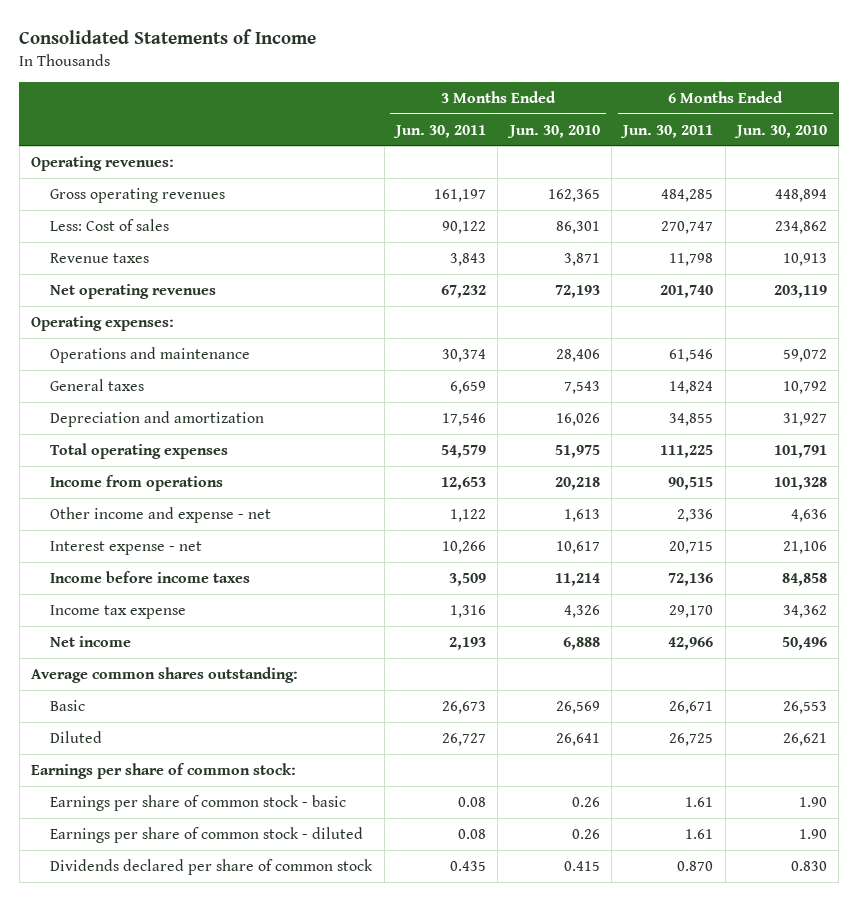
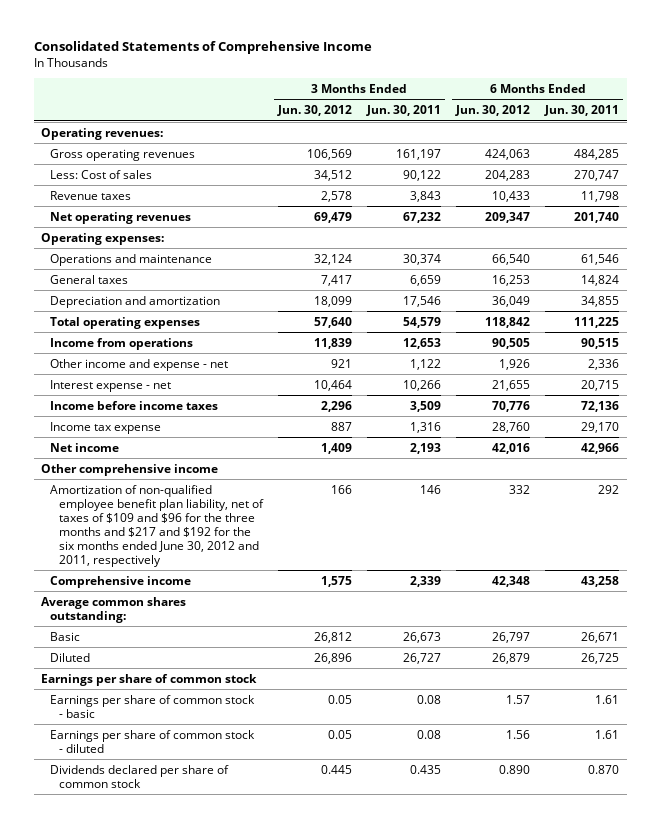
[19,29,317,45] Consolidated Statements of Income -> [33,41,372,55] Consolidated Statements of Comprehensive Income
[506,124,600,138] Jun. 30, 2010 -> none
[734,124,828,138] Jun. 30, 2010 -> none
none -> [276,105,352,117] Jun. 30, 2012
none -> [455,105,531,117] Jun. 30, 2012
none -> [41,463,219,476] Other comprehensive income
none -> [49,484,264,567] Amortization of non-qualified employee benefit plan liability, net of taxes of $109 and $96 for the three months and $217 and $192 for the six months ended June 30, 2012 and 2011, respectively
none -> [49,575,191,588] Comprehensive income
[31,762,297,779] Earnings per share of common stock: -> [41,673,258,686] Earnings per share of common stock

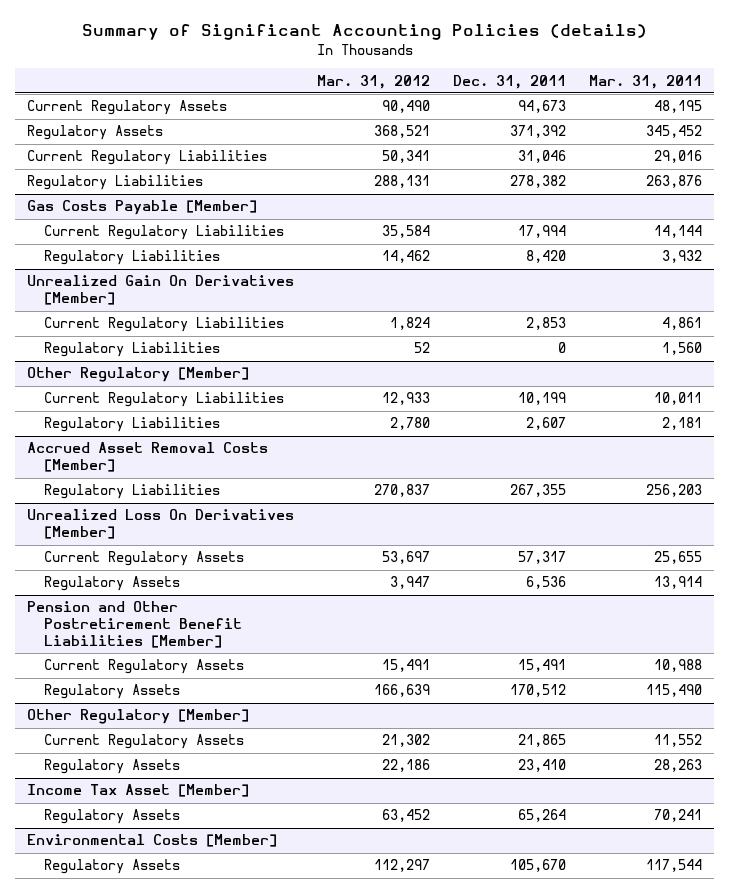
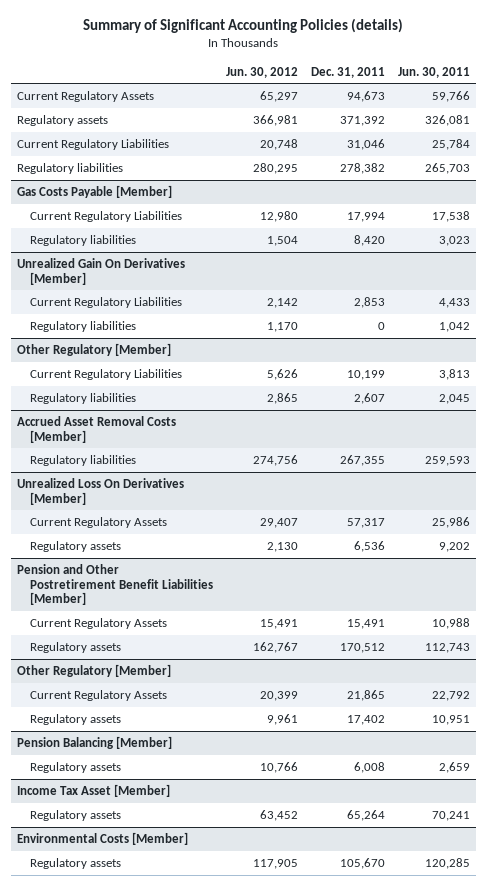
[317,74,431,89] Mar. 31, 2012 -> none
[589,74,703,89] Mar. 31, 2011 -> none
none -> [226,66,299,78] Jun. 30, 2012
none -> [397,66,470,78] Jun. 30, 2011
[27,125,164,141] Regulatory Assets -> [17,114,109,126] Regulatory assets
[27,175,204,191] Regulatory Liabilities -> [17,162,124,174] Regulatory liabilities
[44,250,221,266] Regulatory Liabilities -> [30,234,137,246] Regulatory liabilities
[44,342,221,358] Regulatory Liabilities -> [30,320,137,332] Regulatory liabilities
[44,417,221,433] Regulatory Liabilities -> [30,392,137,404] Regulatory liabilities
[44,484,221,500] Regulatory Liabilities -> [30,454,137,466] Regulatory liabilities
[44,576,181,592] Regulatory Assets -> [30,540,122,552] Regulatory assets
[44,684,181,700] Regulatory Assets -> [30,641,122,653] Regulatory assets
[44,759,181,775] Regulatory Assets -> [30,713,122,725] Regulatory assets
[518,759,567,773] 23,410 -> [346,714,385,725] 17,402
none -> [17,735,173,749] Pension Balancing [Member]
none -> [30,761,122,773] Regulatory assets
[44,809,181,825] Regulatory Assets -> [30,809,122,821] Regulatory assets
[44,859,181,875] Regulatory Assets -> [30,857,122,869] Regulatory assets

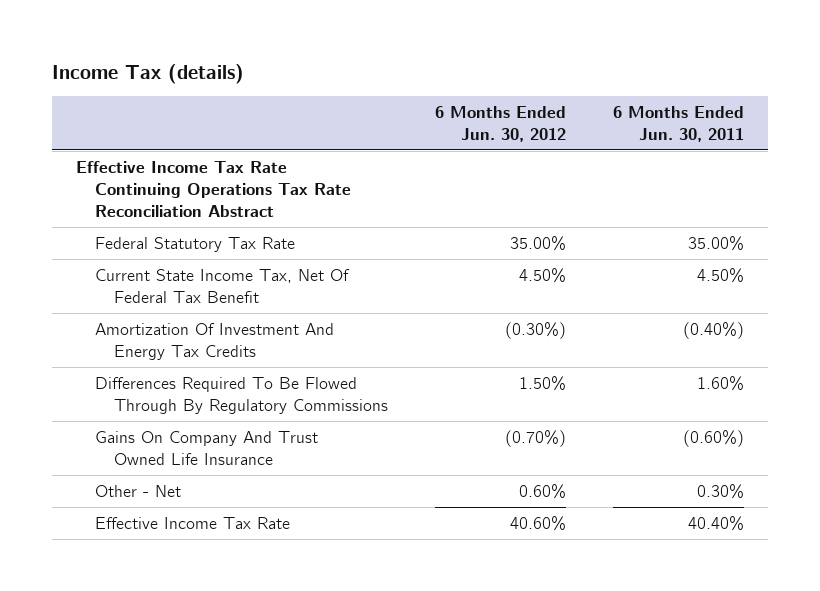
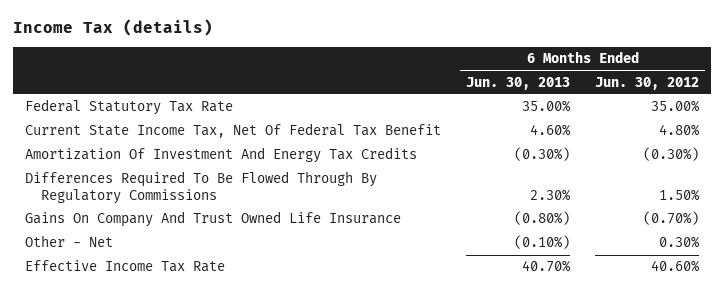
[613,105,745,142] 6 Months Ended Jun. 30, 2011 -> none
none -> [466,76,571,90] Jun. 30, 2013
[75,160,352,217] Effective Income Tax Rate Continuing Operations Tax Rate Reconciliation Abstract -> none
[519,267,567,283] 4.50% -> [658,124,700,137] 4.80%
[519,483,567,499] 0.60% -> [658,236,700,249] 0.30%

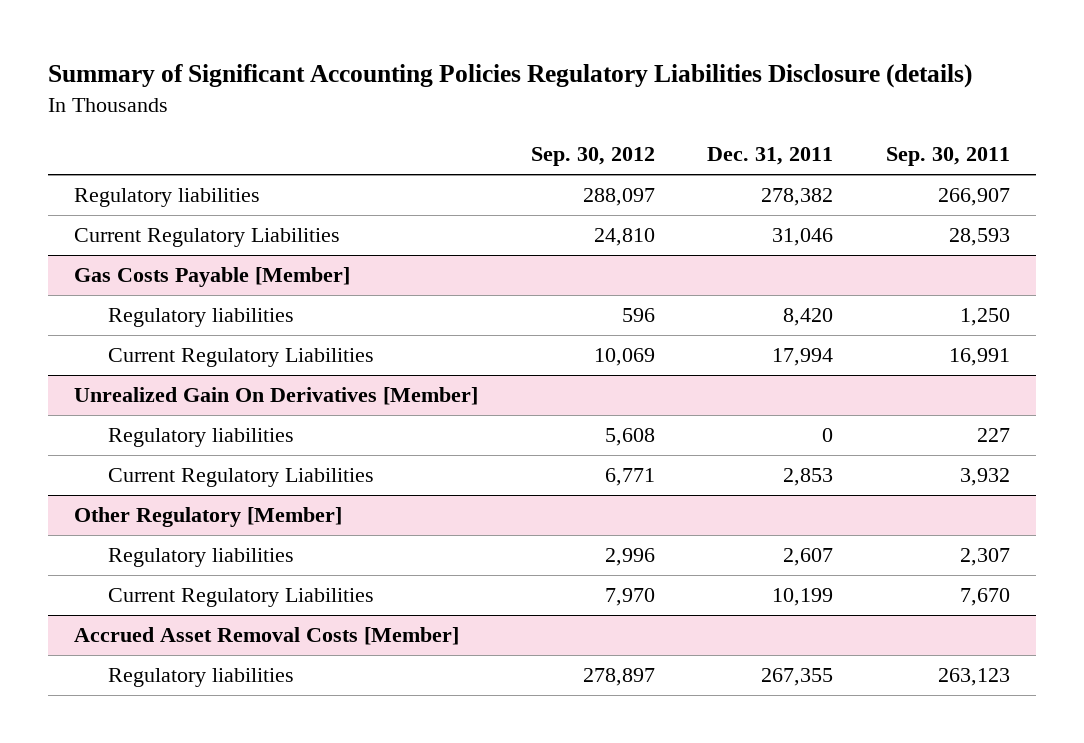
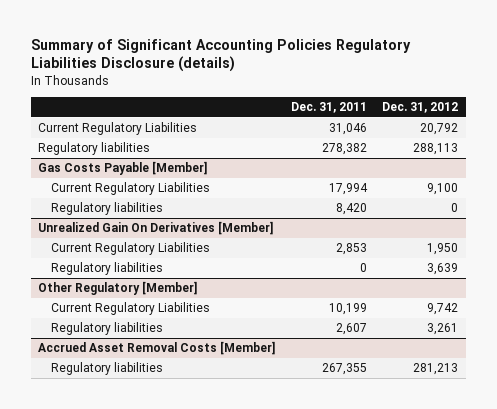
[530,147,655,167] Sep. 30, 2012 -> none
[885,147,1010,167] Sep. 30, 2011 -> none
none -> [382,102,459,114] Dec. 31, 2012
[74,188,261,208] Regulatory liabilities -> [38,142,151,156] Regulatory liabilities
[108,308,295,328] Regulatory liabilities -> [50,202,163,216] Regulatory liabilities
[108,428,295,448] Regulatory liabilities -> [50,262,163,276] Regulatory liabilities
[108,548,295,568] Regulatory liabilities -> [50,322,163,336] Regulatory liabilities

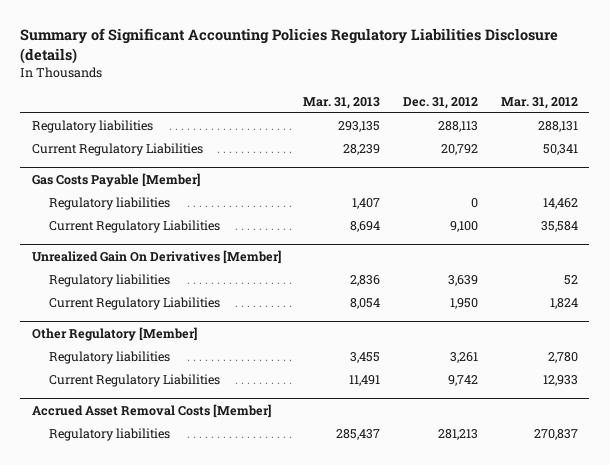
[291,102,368,114] Dec. 31, 2011 -> none
none -> [303,96,381,109] Mar. 31, 2013
none -> [500,96,578,109] Mar. 31, 2012
[38,122,198,136] Current Regulatory Liabilities -> [31,142,203,156] Current Regulatory Liabilities
[50,182,210,196] Current Regulatory Liabilities -> [48,219,220,233] Current Regulatory Liabilities
[50,242,210,256] Current Regulatory Liabilities -> [48,296,220,310] Current Regulatory Liabilities
[50,302,210,316] Current Regulatory Liabilities -> [48,373,220,387] Current Regulatory Liabilities

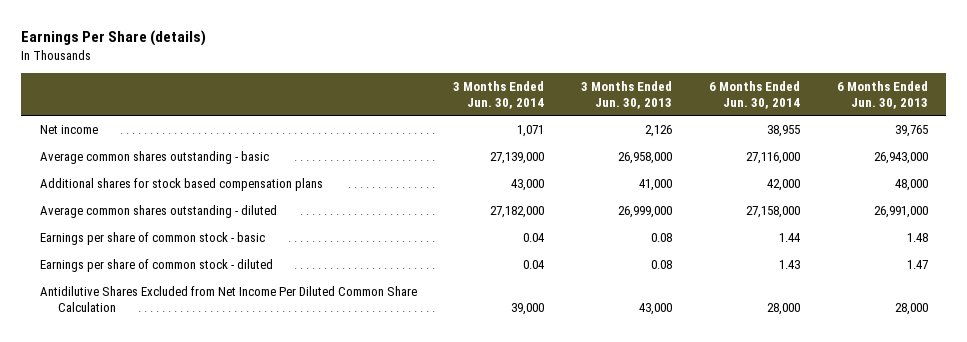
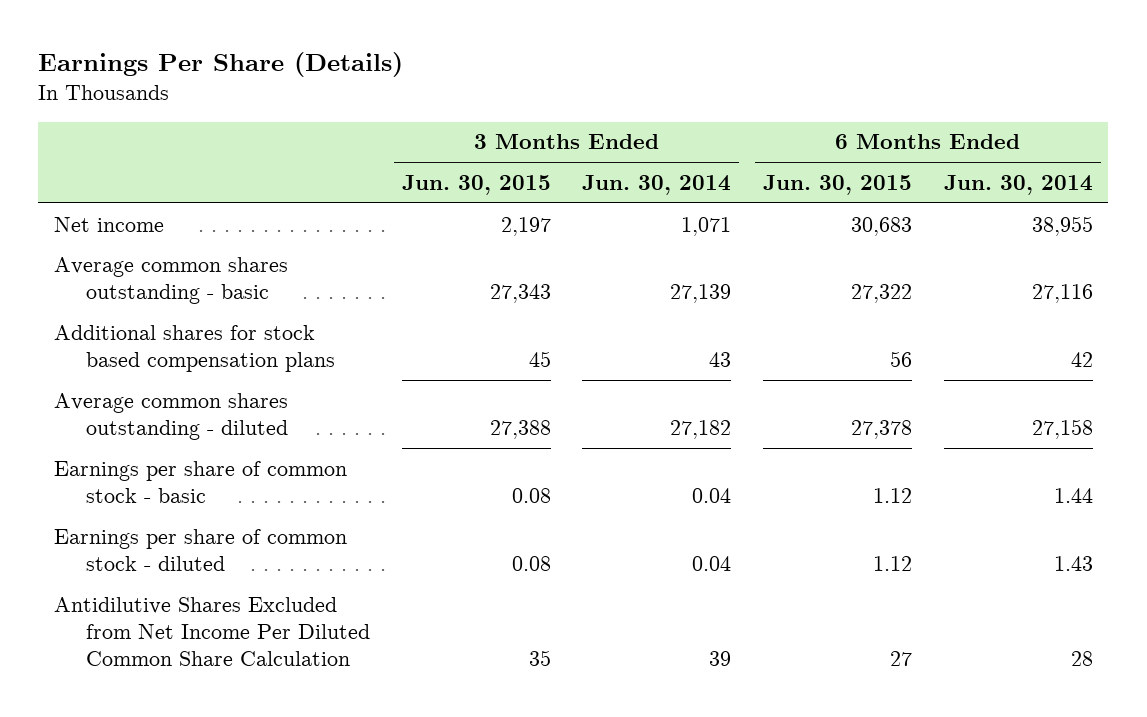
[21,29,207,46] Earnings Per Share (details) -> [38,52,404,78] Earnings Per Share (Details)
[581,80,673,109] 3 Months Ended Jun. 30, 2013 -> none
[836,80,928,109] 6 Months Ended Jun. 30, 2013 -> none
none -> [401,174,551,195] Jun. 30, 2015
none -> [763,174,913,195] Jun. 30, 2015
[490,151,545,164] 27,139,000 -> [670,283,732,303] 27,139
[745,151,800,164] 27,116,000 -> [1031,283,1093,303] 27,116
[511,178,545,191] 43,000 -> [709,351,732,367] 43
[766,178,800,191] 42,000 -> [1070,351,1093,367] 42
[490,205,545,218] 27,182,000 -> [670,419,732,439] 27,182
[745,205,800,218] 27,158,000 -> [1031,418,1093,439] 27,158
[511,303,545,316] 39,000 -> [709,651,732,667] 39
[766,303,800,316] 28,000 -> [1070,651,1093,667] 28

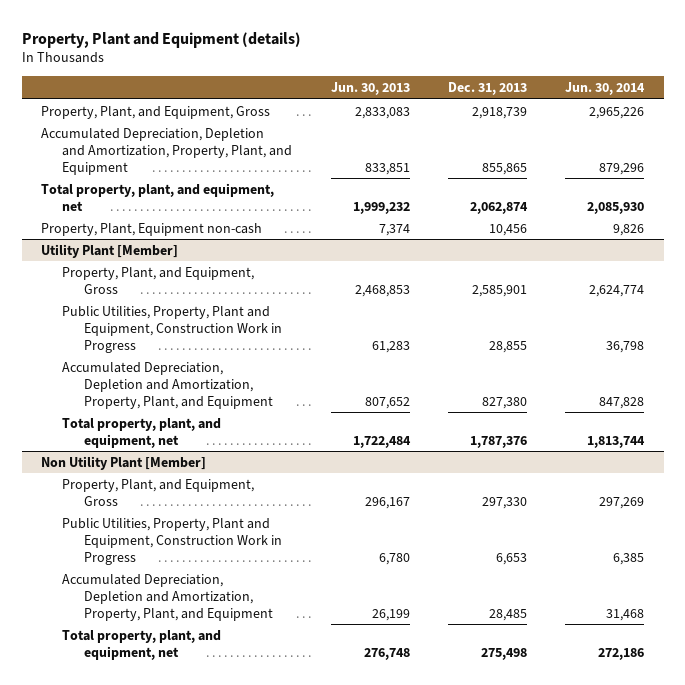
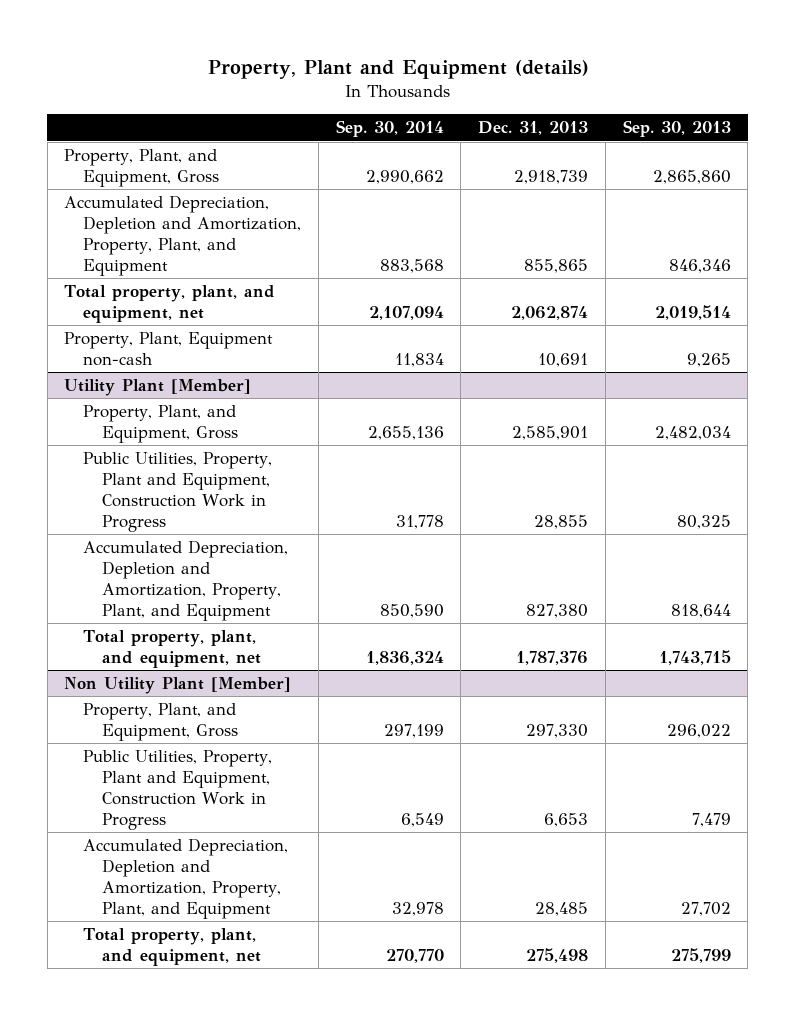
[330,82,410,96] Jun. 30, 2013 -> none
[565,82,646,96] Jun. 30, 2014 -> none
none -> [335,120,444,138] Sep. 30, 2014
none -> [622,120,731,138] Sep. 30, 2013
[489,223,528,236] 10,456 -> [538,353,589,368] 10,691

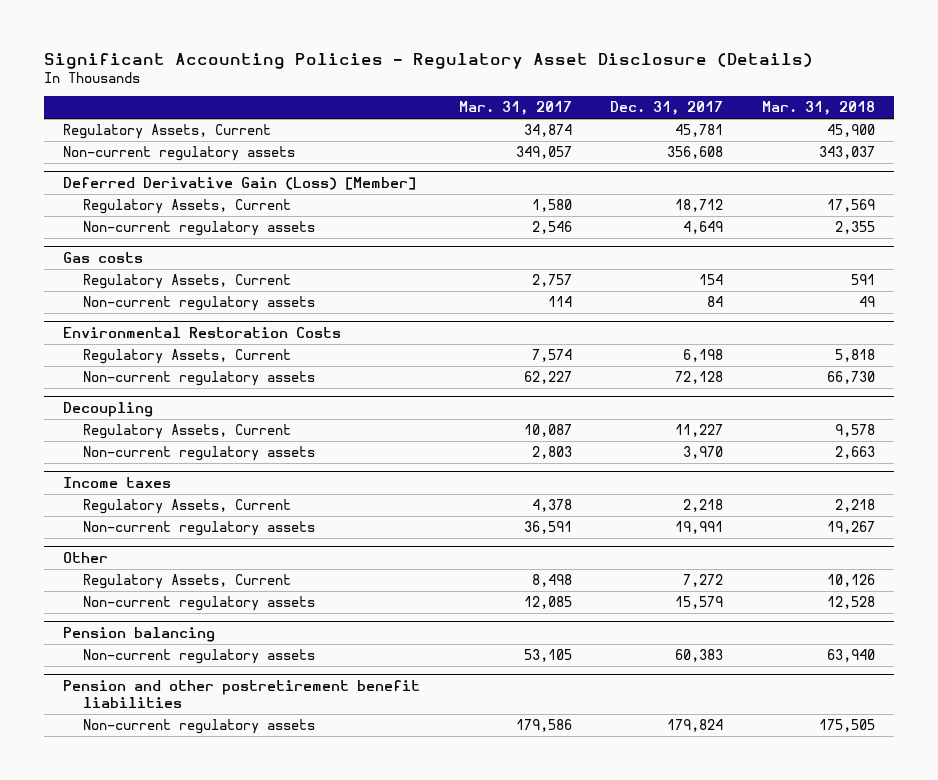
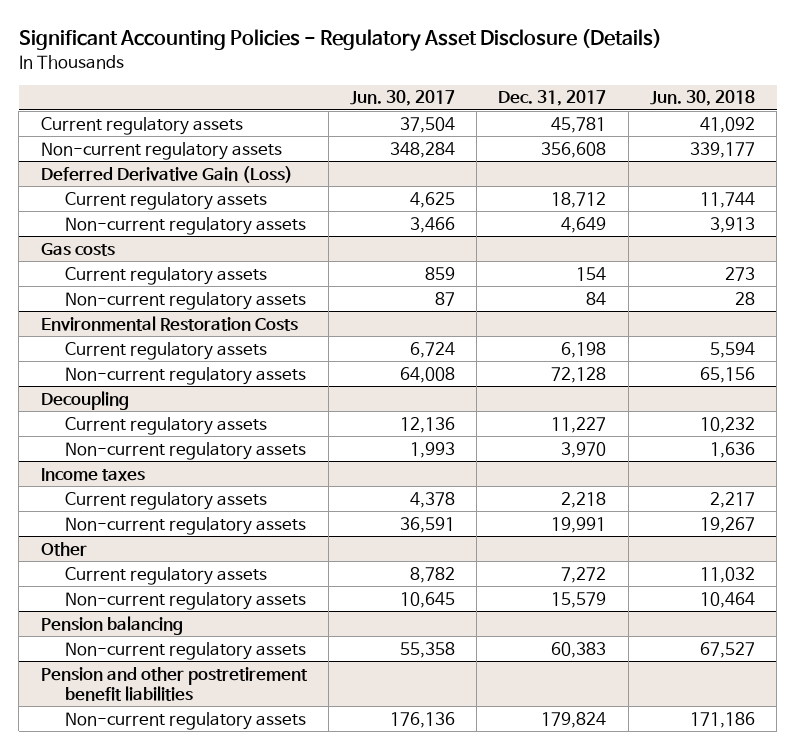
[458,101,572,116] Mar. 31, 2017 -> none
[761,101,875,116] Mar. 31, 2018 -> none
none -> [350,90,456,107] Jun. 30, 2017
none -> [649,90,755,107] Jun. 30, 2018
[63,124,272,140] Regulatory Assets, Current -> [40,116,243,135] Current regulatory assets
[63,176,417,190] Deferred Derivative Gain (Loss) [Member] -> [40,165,293,183] Deferred Derivative Gain (Loss)
[82,199,291,215] Regulatory Assets, Current -> [64,191,267,210] Current regulatory assets
[82,274,291,290] Regulatory Assets, Current -> [64,266,267,285] Current regulatory assets
[82,349,291,365] Regulatory Assets, Current -> [64,341,267,360] Current regulatory assets
[82,424,291,440] Regulatory Assets, Current -> [64,416,267,435] Current regulatory assets
[82,499,291,515] Regulatory Assets, Current -> [64,491,267,510] Current regulatory assets
[82,574,291,590] Regulatory Assets, Current -> [64,566,267,585] Current regulatory assets

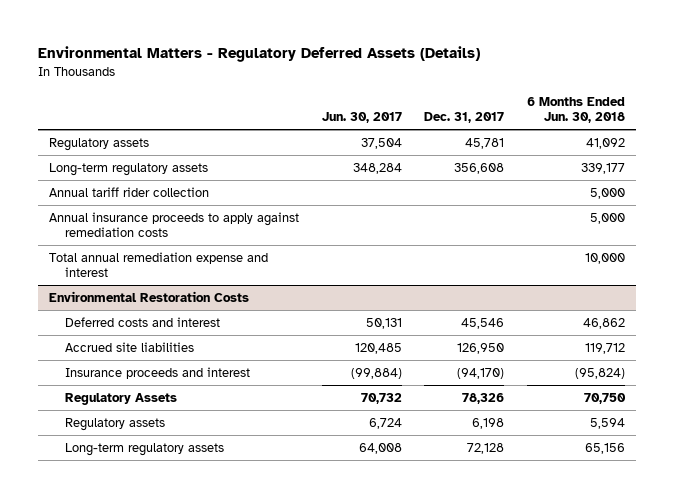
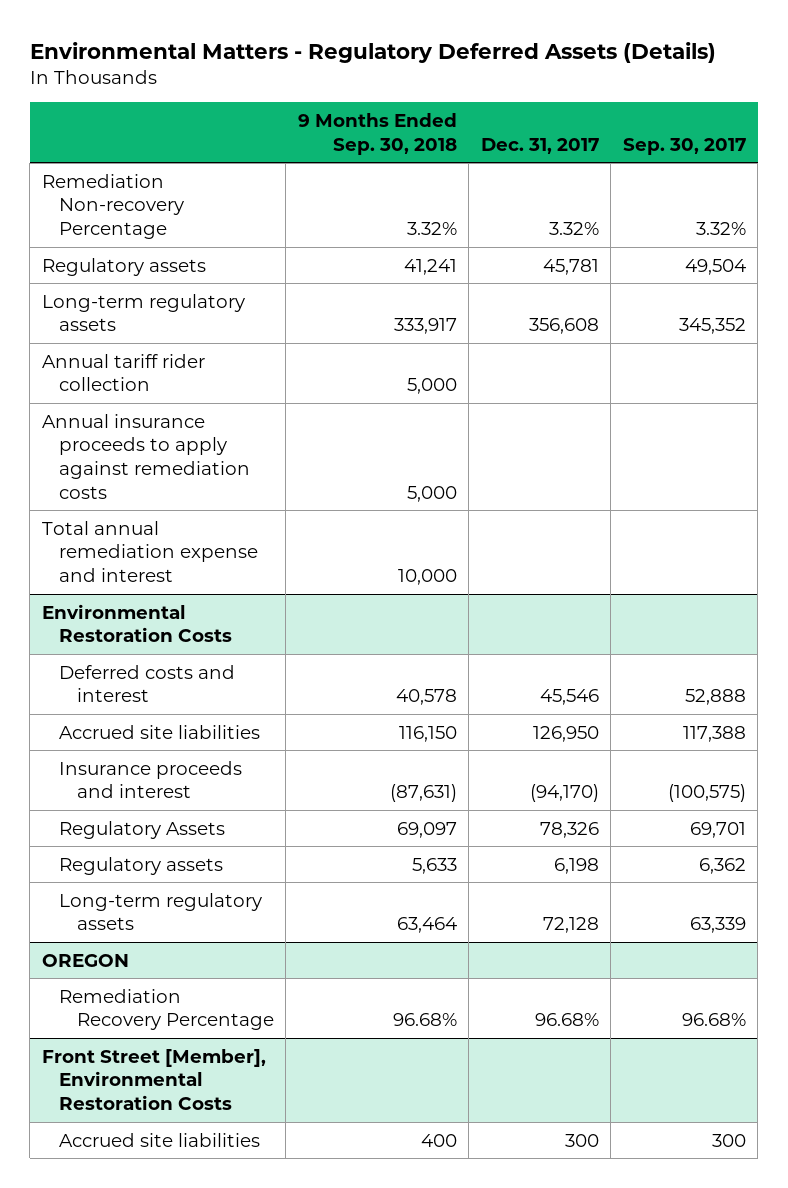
[321,112,402,124] Jun. 30, 2017 -> none
[526,96,625,124] 6 Months Ended Jun. 30, 2018 -> none
none -> [297,112,457,155] 9 Months Ended Sep. 30, 2018
none -> [622,137,746,155] Sep. 30, 2017
none -> [41,173,185,240] Remediation Non-recovery Percentage
none -> [41,953,129,967] OREGON
none -> [59,988,274,1031] Remediation Recovery Percentage
none -> [41,1048,266,1111] Front Street [Member], Environmental Restoration Costs
none -> [59,1132,261,1147] Accrued site liabilities

